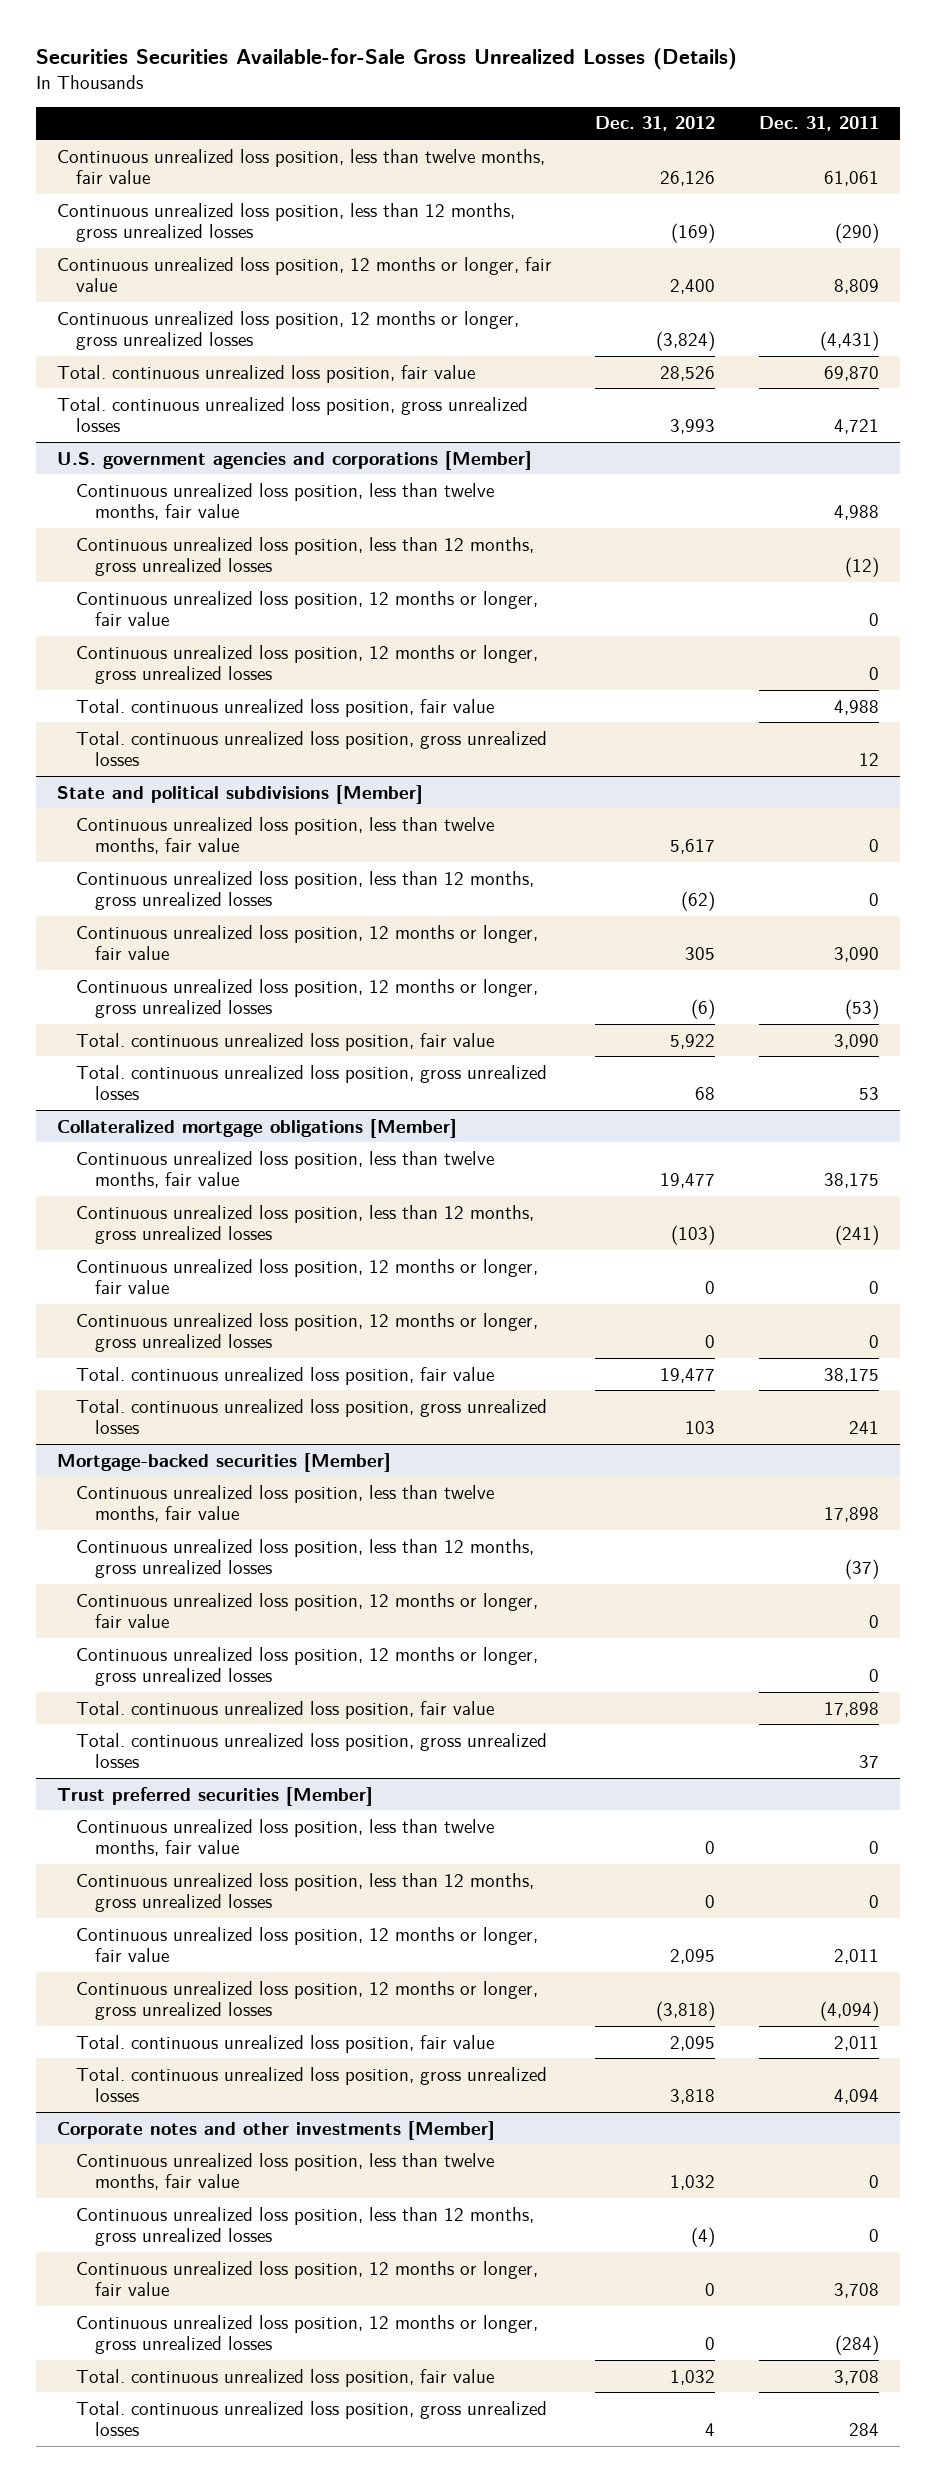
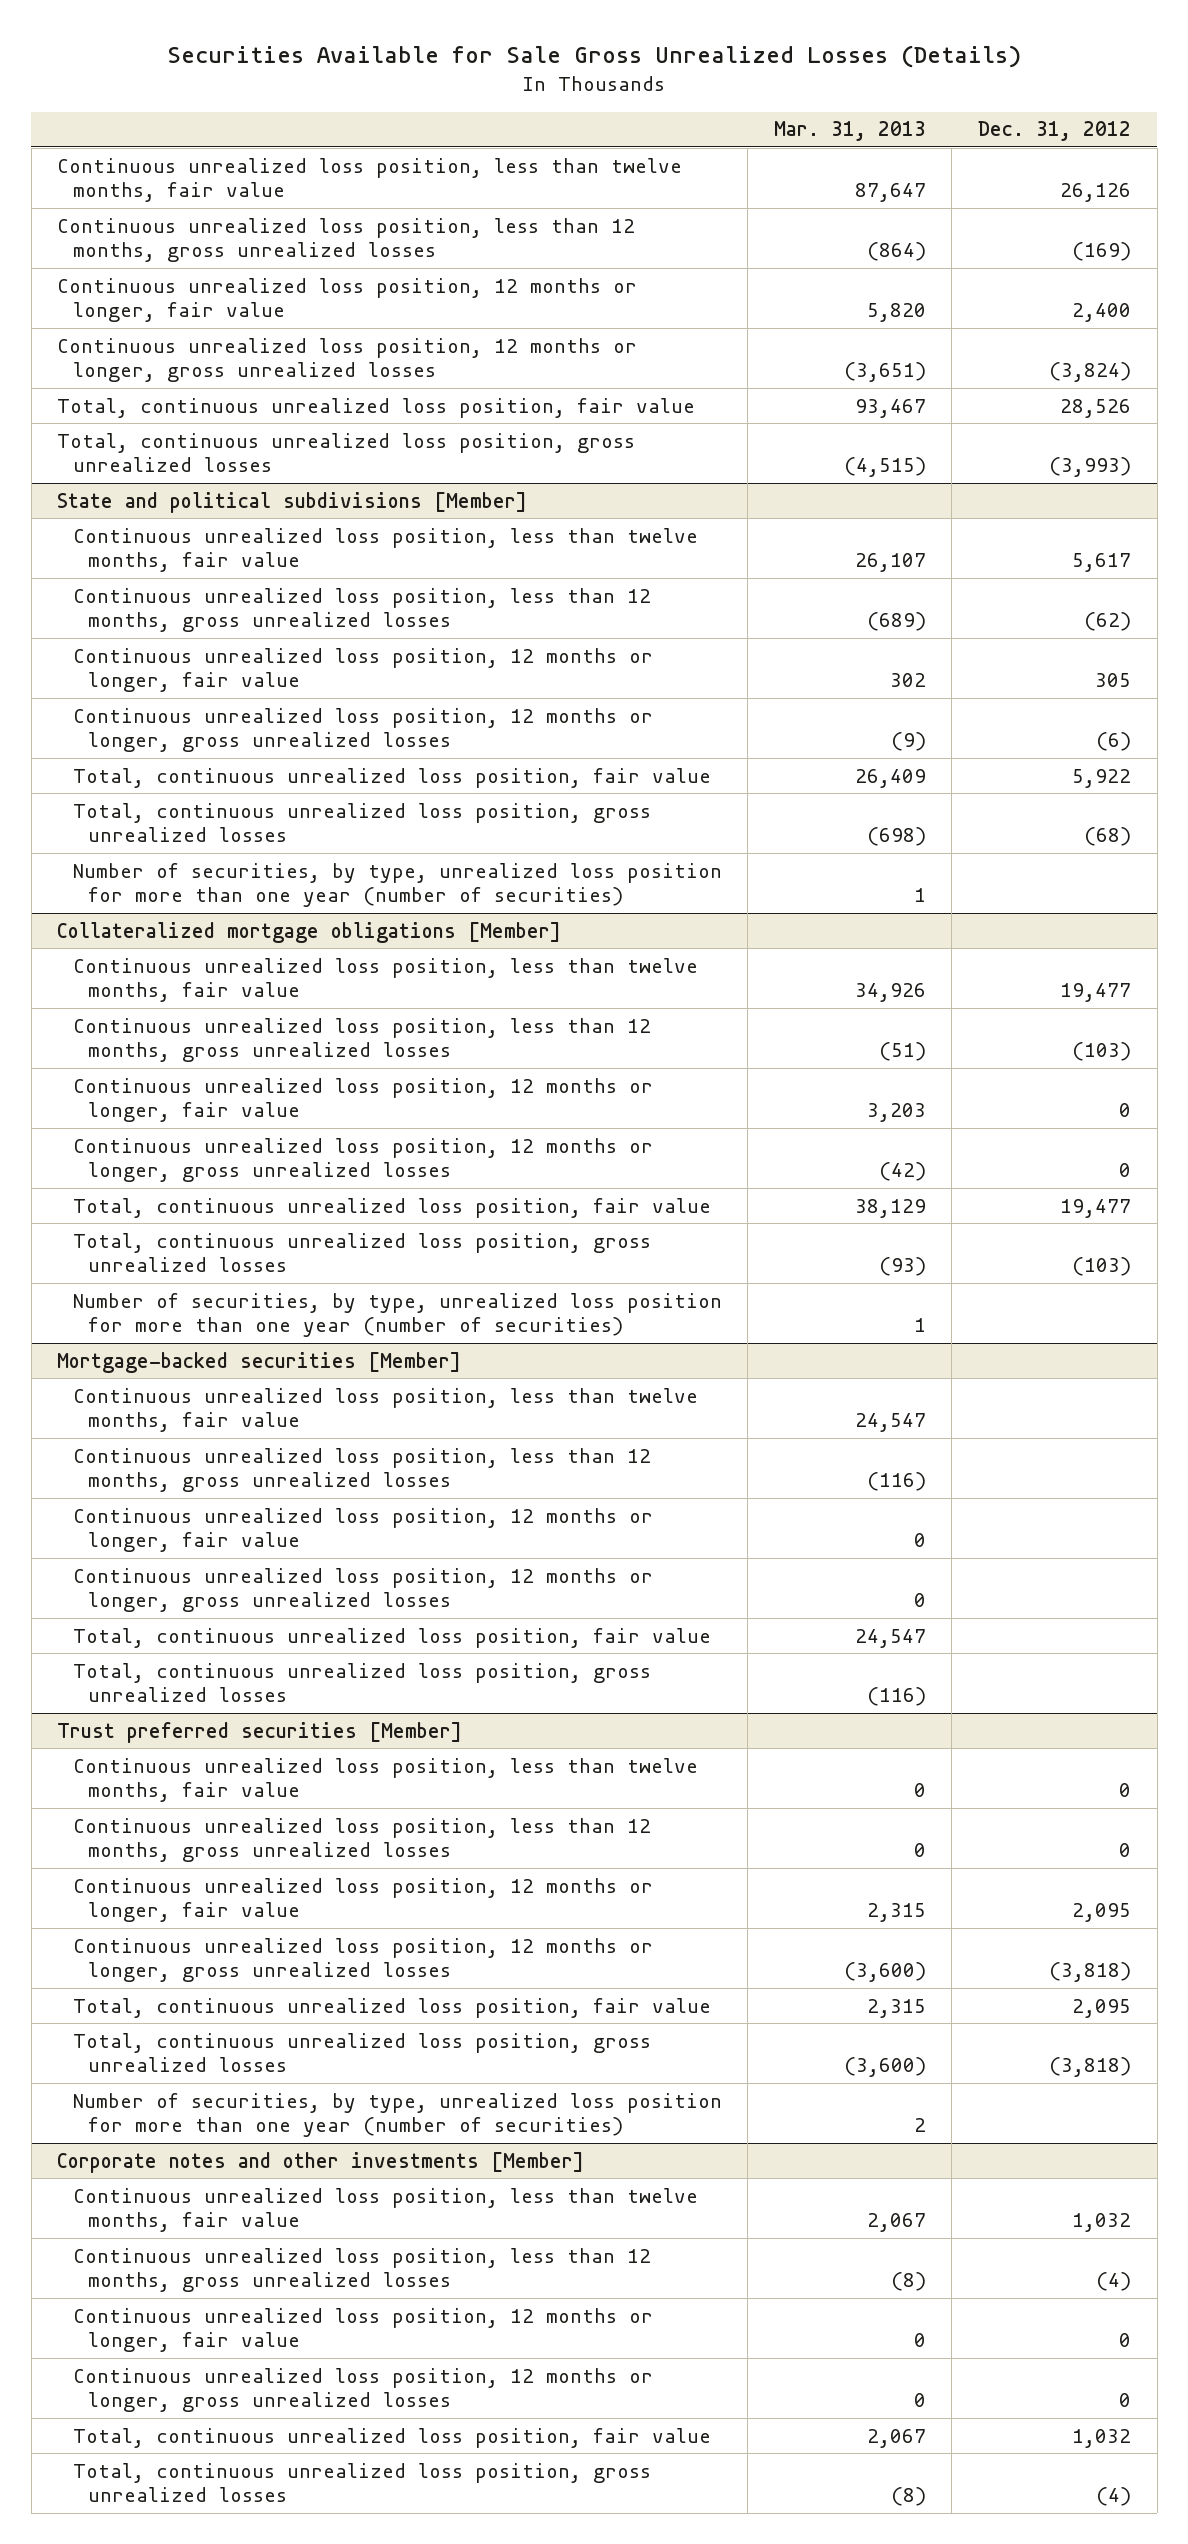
[35,47,737,70] Securities Securities Available-for-Sale Gross Unrealized Losses (Details) -> [167,45,1022,69] Securities Available for Sale Gross Unrealized Losses (Details)
[758,116,879,132] Dec. 31, 2011 -> none
none -> [773,121,926,142] Mar. 31, 2013
[57,450,533,470] U.S. government agencies and corporations [Member] -> none
[76,482,495,521] Continuous unrealized loss position, less than twelve months, fair value -> none
[76,536,535,577] Continuous unrealized loss position, less than 12 months, gross unrealized losses -> none
[76,590,539,627] Continuous unrealized loss position, 12 months or longer, fair value -> none
[76,644,539,685] Continuous unrealized loss position, 12 months or longer, gross unrealized losses -> none
[76,698,495,717] Total. continuous unrealized loss position, fair value -> none
[76,730,548,767] Total. continuous unrealized loss position, gross unrealized losses -> none
[57,364,476,383] Total. continuous unrealized loss position, fair value -> [57,397,696,418] Total, continuous unrealized loss position, fair value
[57,396,529,433] Total. continuous unrealized loss position, gross unrealized losses -> [57,432,636,473] Total, continuous unrealized loss position, gross unrealized losses
[670,419,716,435] 3,993 -> [1049,457,1132,478] (3,993)
[76,1032,495,1051] Total. continuous unrealized loss position, fair value -> [72,767,711,788] Total, continuous unrealized loss position, fair value
[76,1064,548,1101] Total. continuous unrealized loss position, gross unrealized losses -> [72,802,651,843] Total, continuous unrealized loss position, gross unrealized losses
[695,1087,716,1101] 68 -> [1084,827,1132,847] (68)
none -> [72,862,722,908] Number of securities, by type, unrealized loss position for more than one year (number of securities)
[76,1366,495,1385] Total. continuous unrealized loss position, fair value -> [72,1197,711,1218] Total, continuous unrealized loss position, fair value
[76,1398,548,1435] Total. continuous unrealized loss position, gross unrealized losses -> [72,1232,651,1273] Total, continuous unrealized loss position, gross unrealized losses
[685,1421,716,1435] 103 -> [1072,1257,1132,1277] (103)
none -> [72,1292,722,1338] Number of securities, by type, unrealized loss position for more than one year (number of securities)
[76,1700,495,1719] Total. continuous unrealized loss position, fair value -> [72,1627,711,1648] Total, continuous unrealized loss position, fair value
[76,1732,548,1769] Total. continuous unrealized loss position, gross unrealized losses -> [72,1662,651,1703] Total, continuous unrealized loss position, gross unrealized losses
[76,2034,495,2053] Total. continuous unrealized loss position, fair value -> [72,1997,711,2018] Total, continuous unrealized loss position, fair value
[76,2066,548,2103] Total. continuous unrealized loss position, gross unrealized losses -> [72,2032,651,2073] Total, continuous unrealized loss position, gross unrealized losses
[670,2089,716,2105] 3,818 -> [1049,2057,1132,2078] (3,818)
none -> [72,2092,722,2138] Number of securities, by type, unrealized loss position for more than one year (number of securities)
[76,2368,495,2387] Total. continuous unrealized loss position, fair value -> [72,2427,711,2448] Total, continuous unrealized loss position, fair value
[76,2400,548,2437] Total. continuous unrealized loss position, gross unrealized losses -> [72,2462,651,2503] Total, continuous unrealized loss position, gross unrealized losses
[705,2423,716,2437] 4 -> [1096,2487,1132,2507] (4)

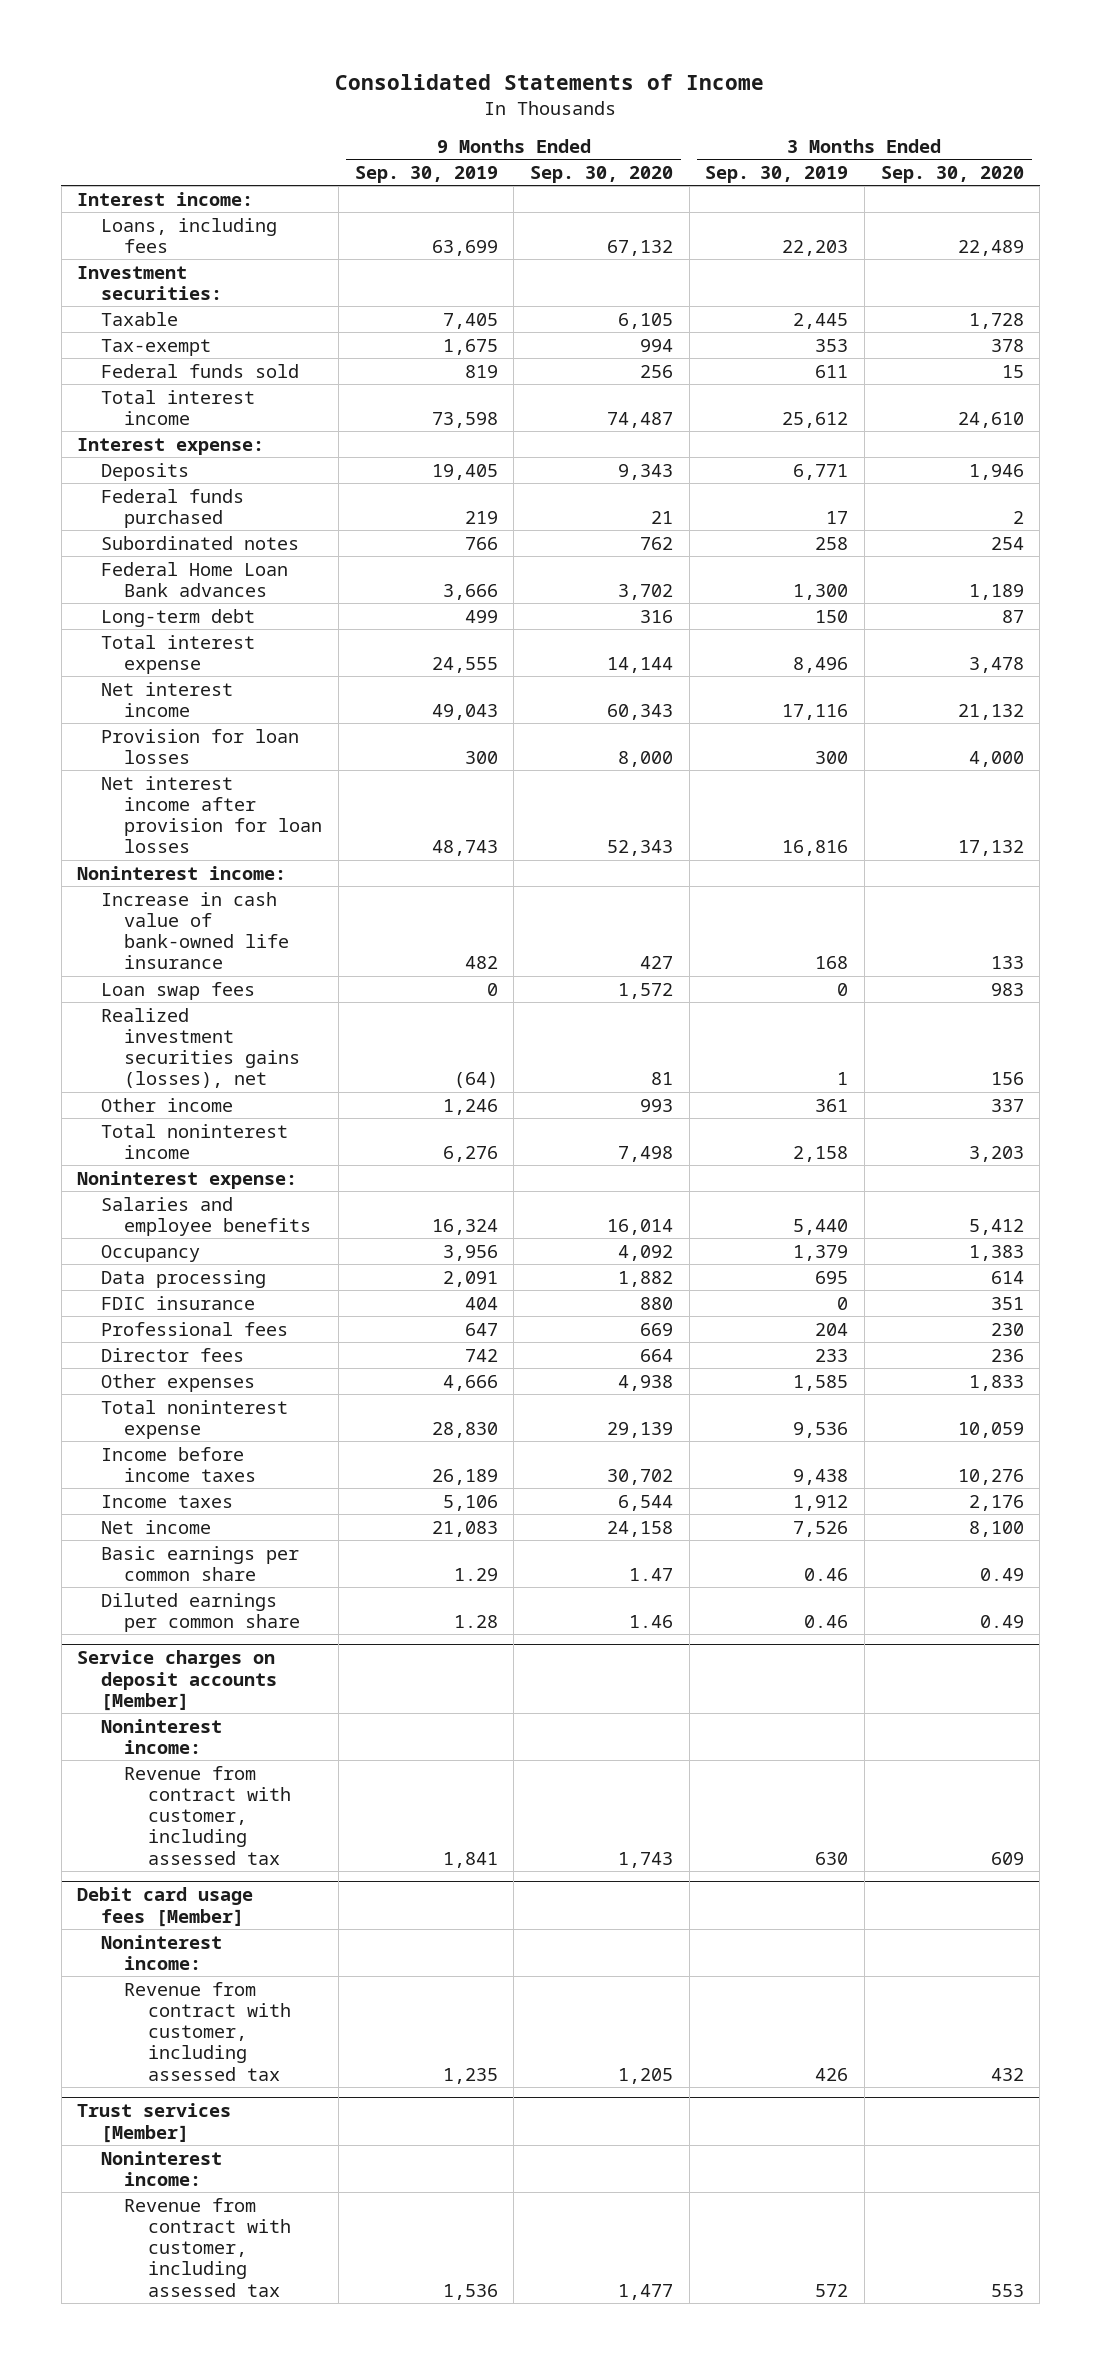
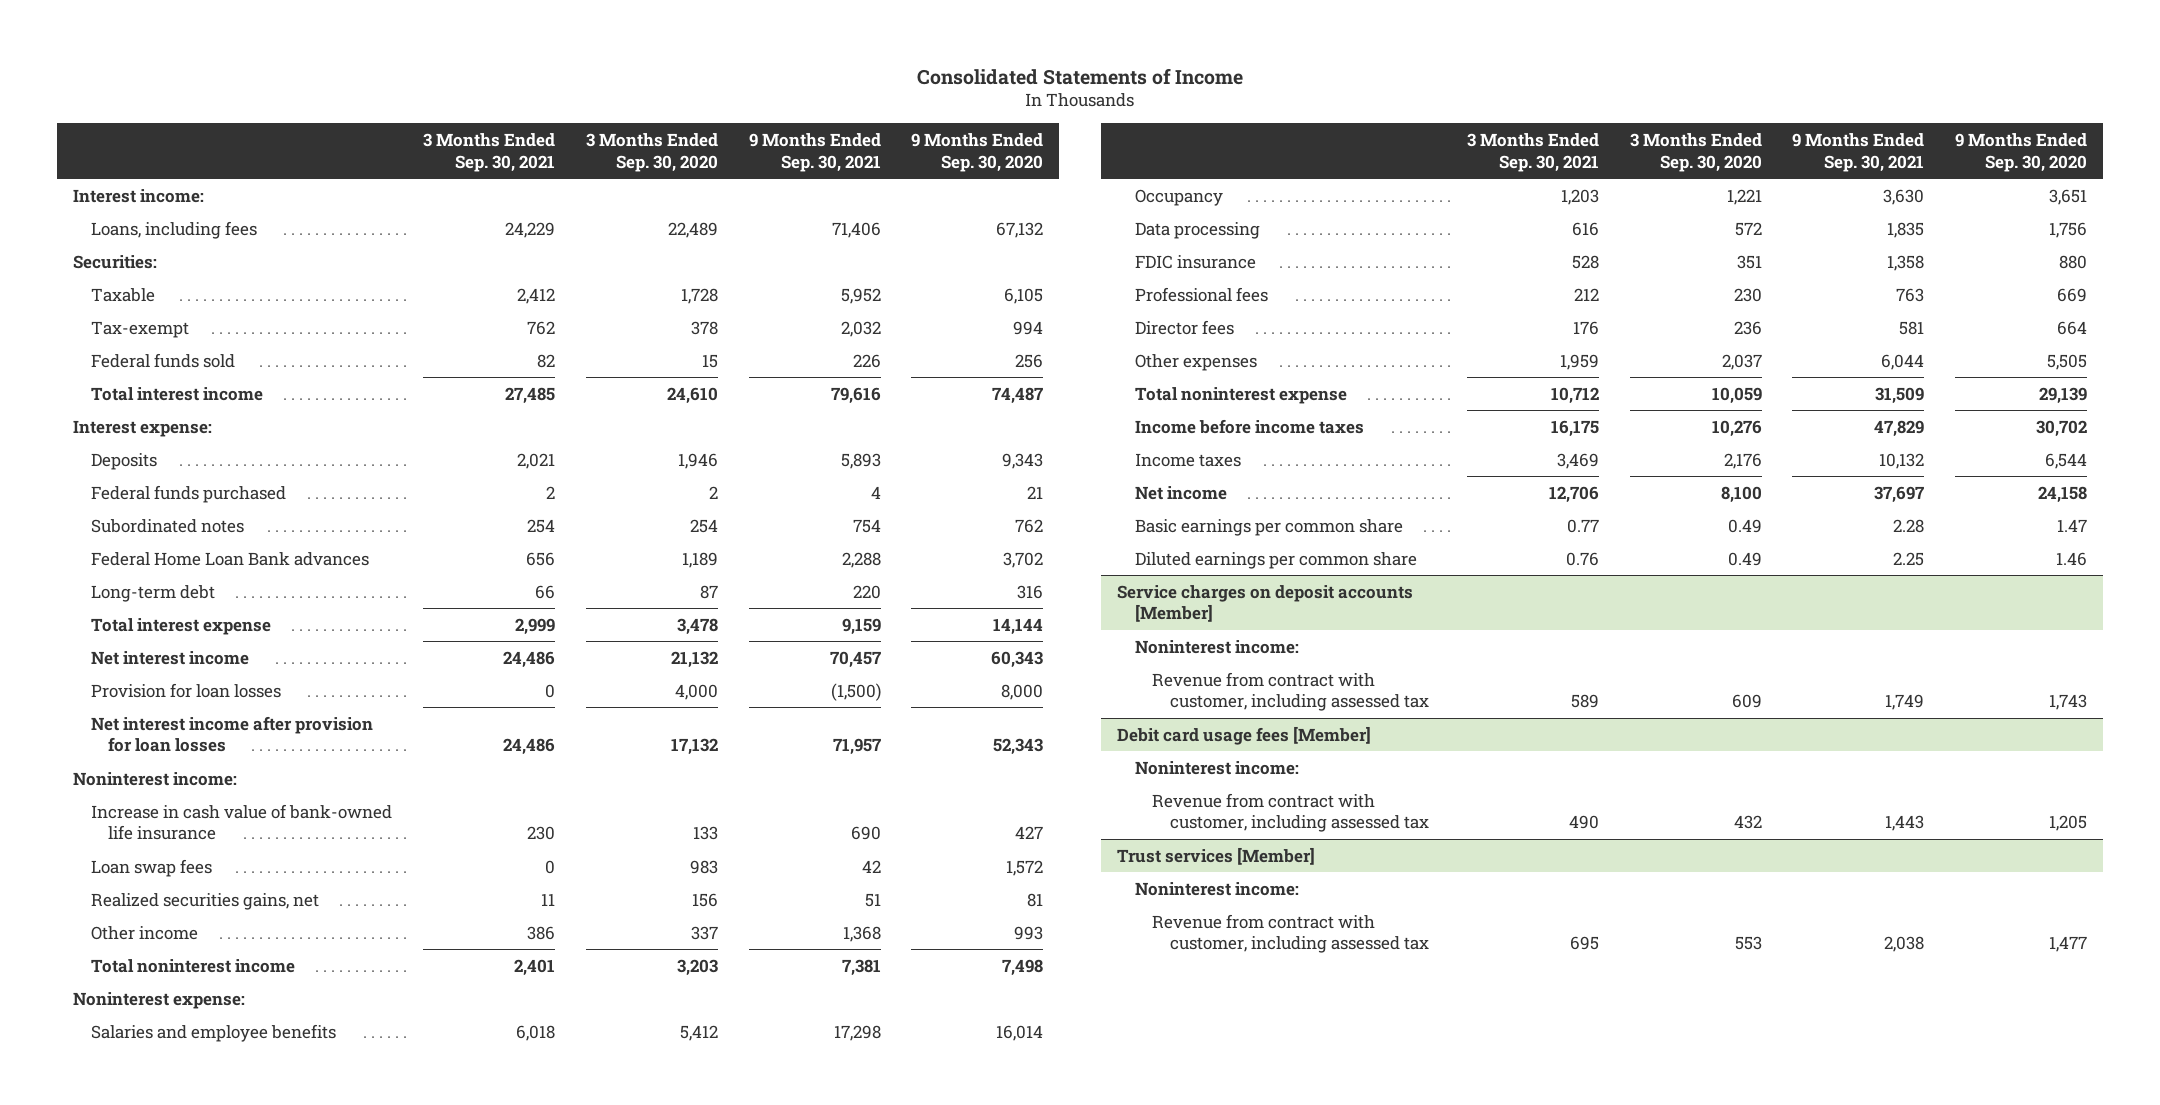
[354,165,498,183] Sep. 30, 2019 -> none
[705,165,849,183] Sep. 30, 2019 -> none
none -> [422,132,555,172] 3 Months Ended Sep. 30, 2021
none -> [748,132,881,172] 9 Months Ended Sep. 30, 2021
[77,265,222,300] Investment securities: -> [72,254,157,269] Securities:
[100,1007,301,1089] Realized investment securities gains (losses), net -> [90,892,319,910] Realized securities gains, net
[617,1244,673,1261] 4,092 -> [2049,188,2088,205] 3,651
[968,1244,1024,1261] 1,383 -> [1726,188,1762,205] 1,221
[617,1270,673,1287] 1,882 -> [2049,221,2088,238] 1,756
[990,1270,1024,1284] 614 -> [1734,221,1762,236] 572
[617,1374,673,1391] 4,938 -> [2047,353,2088,370] 5,505
[968,1374,1024,1391] 1,833 -> [1721,353,1762,370] 2,037

